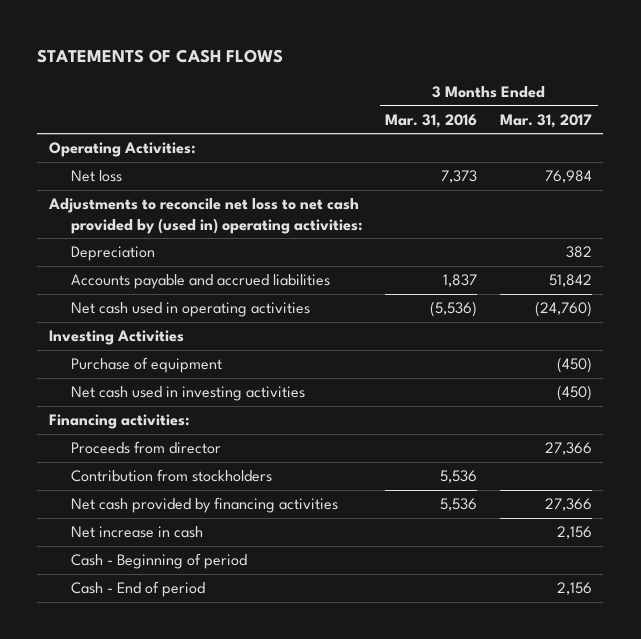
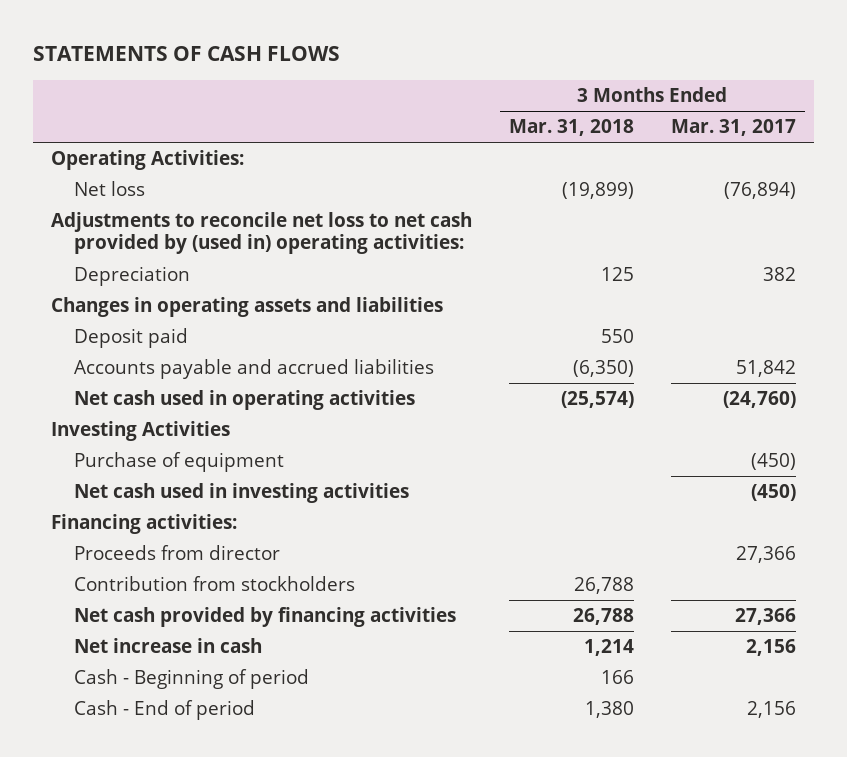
[385,113,478,128] Mar. 31, 2016 -> none
none -> [509,119,635,137] Mar. 31, 2018
[544,170,592,184] 76,984 -> [723,182,796,200] (76,894)
none -> [51,297,444,318] Changes in operating assets and liabilities
none -> [73,328,188,349] Deposit paid

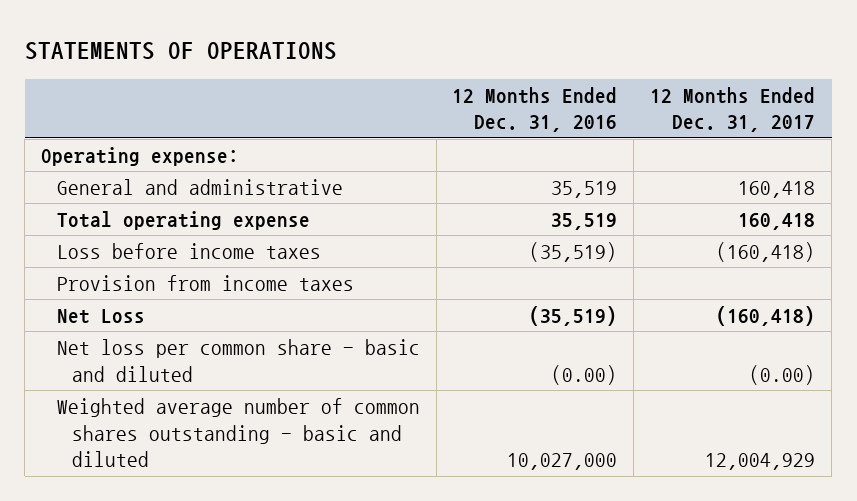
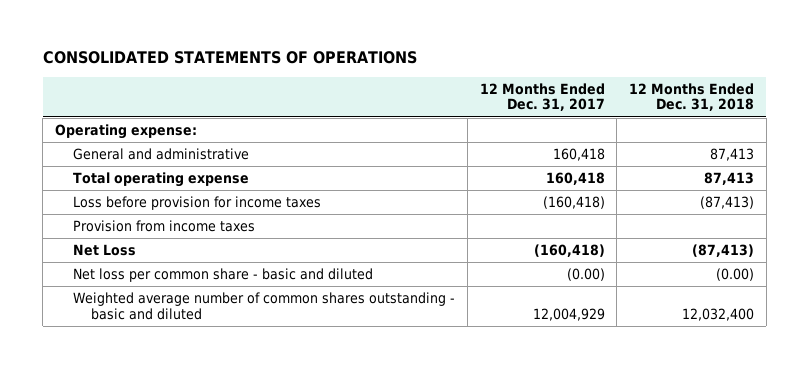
[24,41,337,60] STATEMENTS OF OPERATIONS -> [42,51,417,65] CONSOLIDATED STATEMENTS OF OPERATIONS
[452,86,618,133] 12 Months Ended Dec. 31, 2016 -> none
none -> [629,82,755,112] 12 Months Ended Dec. 31, 2018
[56,242,321,259] Loss before income taxes -> [73,196,322,211] Loss before provision for income taxes

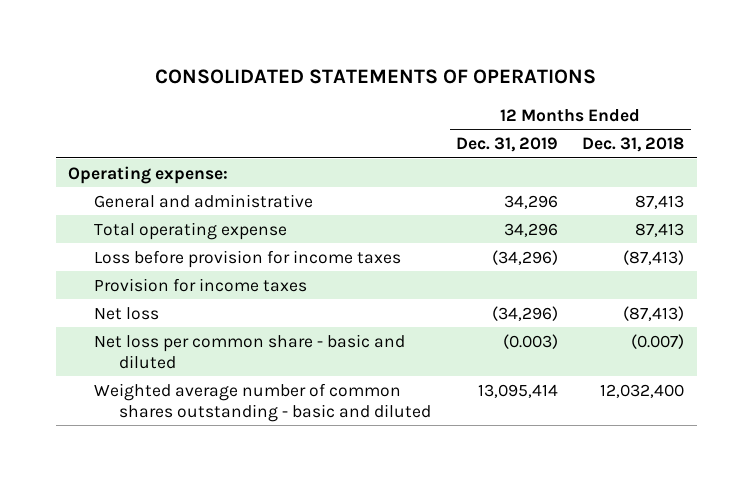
[479,82,605,112] 12 Months Ended Dec. 31, 2017 -> none
none -> [455,136,558,152] Dec. 31, 2019
[73,220,256,233] Provision from income taxes -> [93,277,307,292] Provision for income taxes
[73,244,137,257] Net Loss -> [93,306,159,320] Net loss
[716,268,755,282] (0.00) -> [631,333,685,349] (0.007)

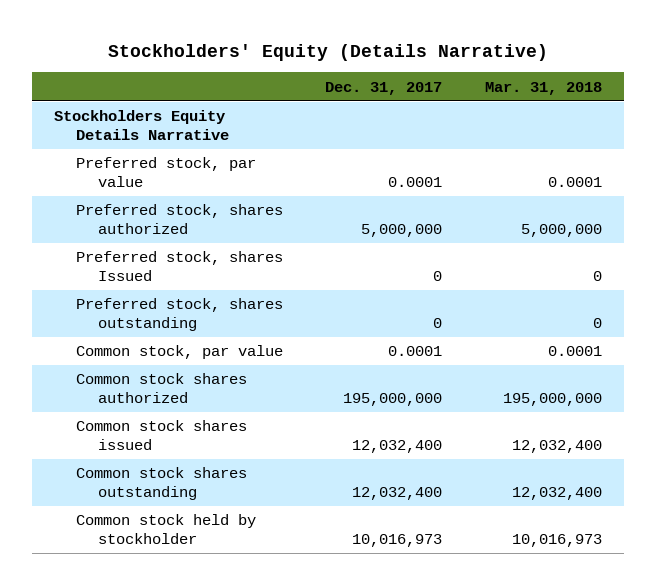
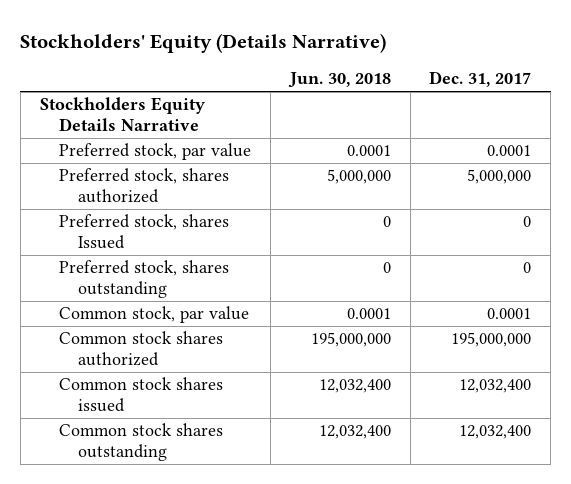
[485,81,603,95] Mar. 31, 2018 -> none
none -> [287,72,391,89] Jun. 30, 2018
[75,514,256,544] Common stock held by stockholder -> none

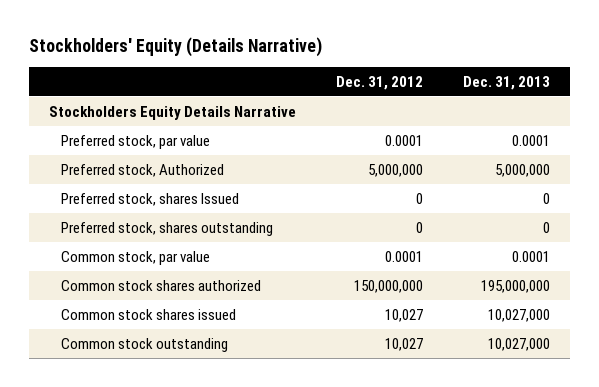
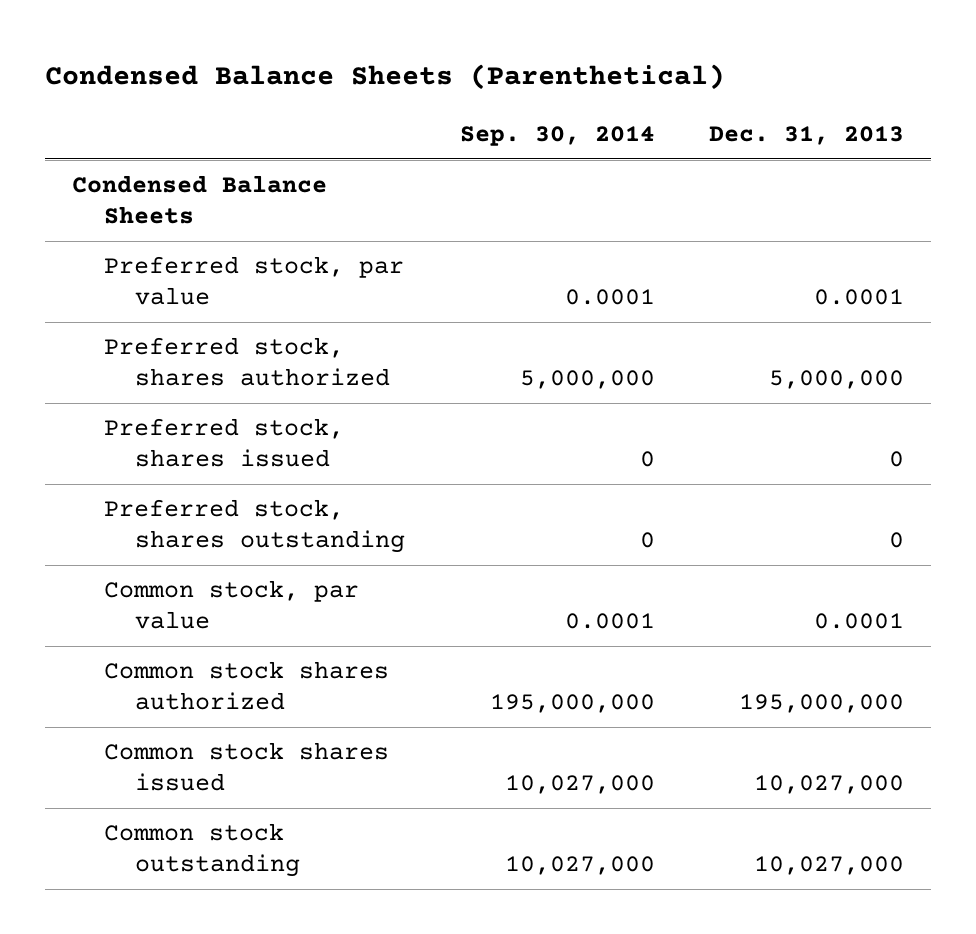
[28,36,322,57] Stockholders' Equity (Details Narrative) -> [45,63,726,90] Condensed Balance Sheets (Parenthetical)
[335,75,423,90] Dec. 31, 2012 -> none
none -> [459,126,655,147] Sep. 30, 2014
[48,105,296,120] Stockholders Equity Details Narrative -> none
none -> [72,175,328,224] Condensed Balance Sheets
[61,163,225,177] Preferred stock, Authorized -> [103,337,391,386] Preferred stock, shares authorized
[61,192,240,206] Preferred stock, shares Issued -> [103,418,344,467] Preferred stock, shares issued

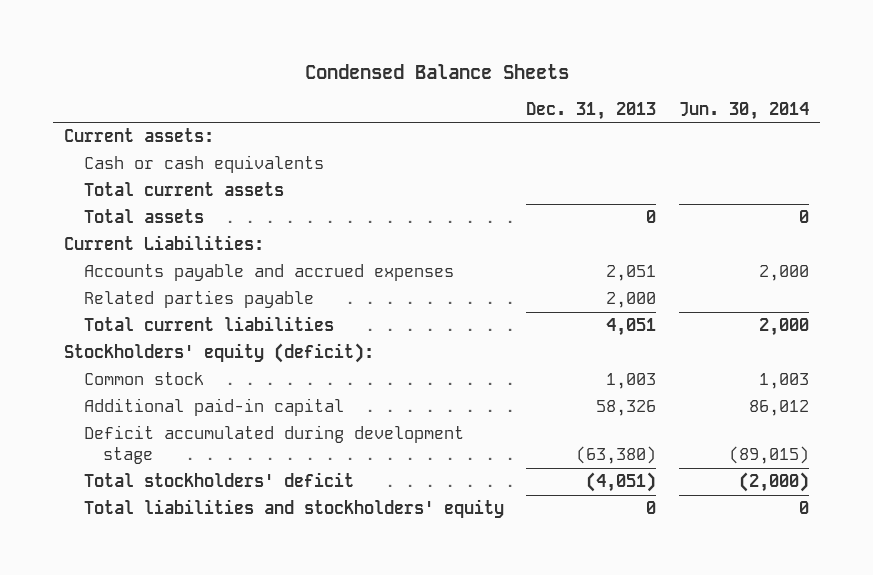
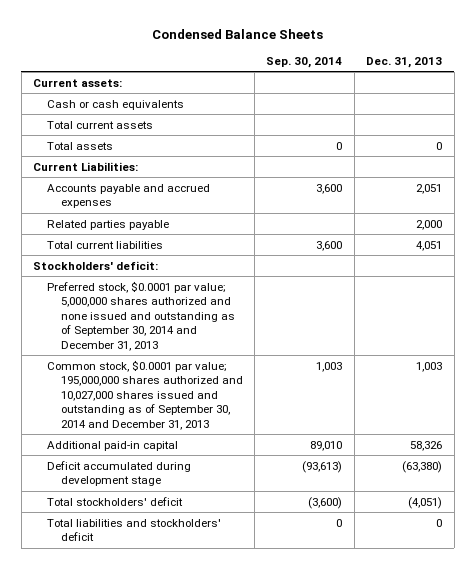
[678,101,809,120] Jun. 30, 2014 -> none
none -> [266,56,343,68] Sep. 30, 2014
[64,343,375,364] Stockholders' equity (deficit): -> [33,260,159,270] Stockholders' deficit:
none -> [47,280,235,351] Preferred stock, $0.0001 par value; 5,000,000 shares authorized and none issued and outstanding as of September 30, 2014 and December 31, 2013
[83,372,204,386] Common stock -> [47,359,243,430] Common stock, $0.0001 par value; 195,000,000 shares authorized and 10,027,000 shares issued and outstanding as of September 30, 2014 and December 31, 2013
[83,499,504,519] Total liabilities and stockholders' equity -> [47,518,222,542] Total liabilities and stockholders' deficit

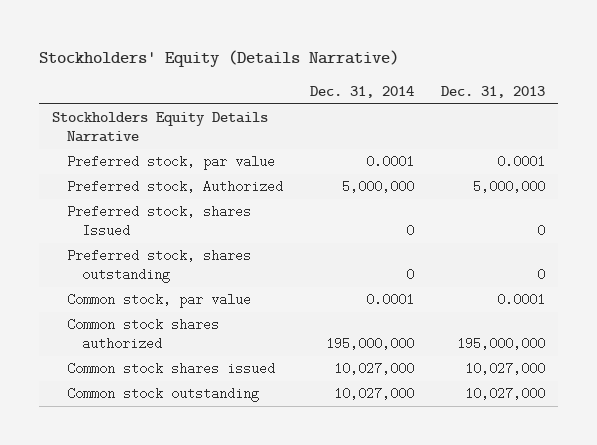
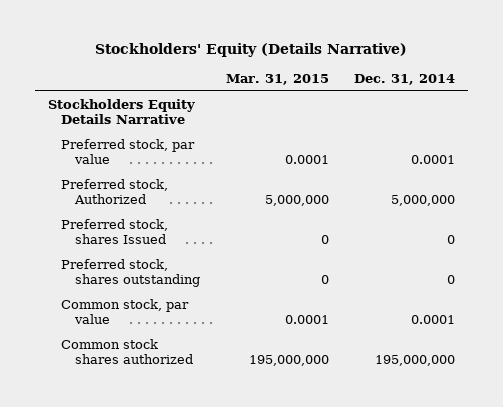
[440,86,545,99] Dec. 31, 2013 -> none
none -> [225,73,329,85] Mar. 31, 2015
[67,362,276,376] Common stock shares issued -> none
[67,387,260,403] Common stock outstanding -> none

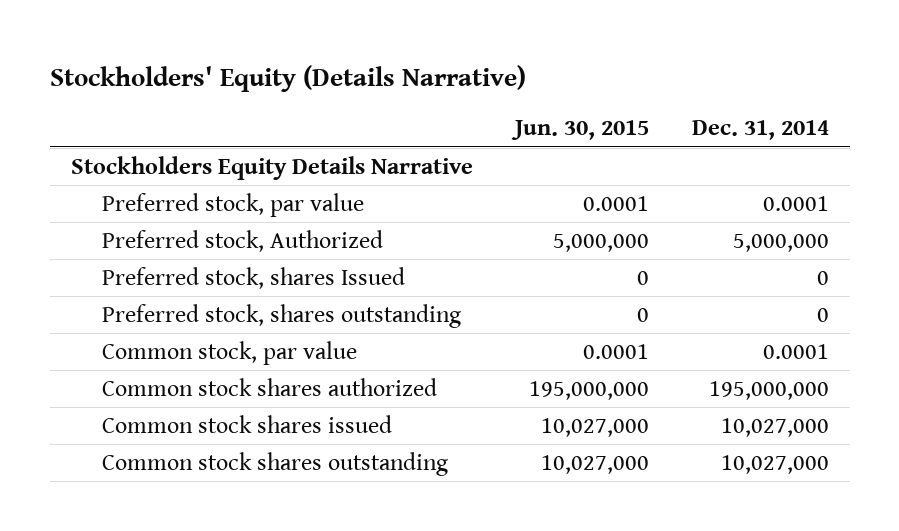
[225,73,329,85] Mar. 31, 2015 -> none
none -> [511,120,650,141] Jun. 30, 2015
none -> [101,414,392,433] Common stock shares issued
none -> [101,451,448,476] Common stock shares outstanding

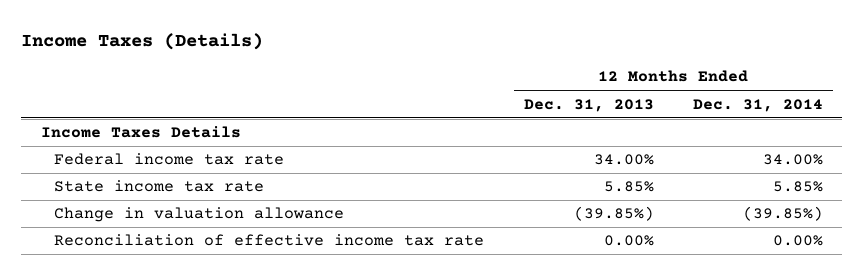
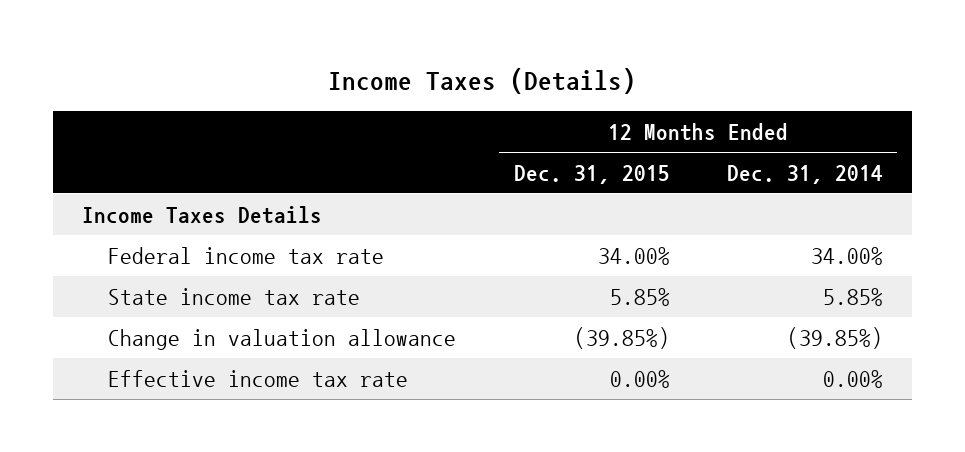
[523,98,654,112] Dec. 31, 2013 -> none
none -> [513,164,670,184] Dec. 31, 2015
[54,234,485,247] Reconciliation of effective income tax rate -> [108,369,409,387] Effective income tax rate

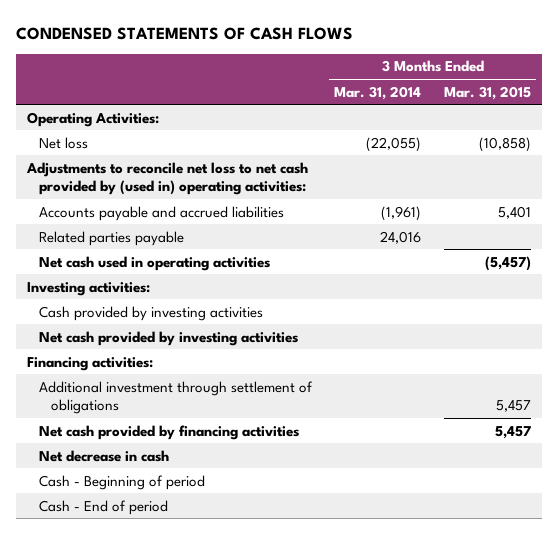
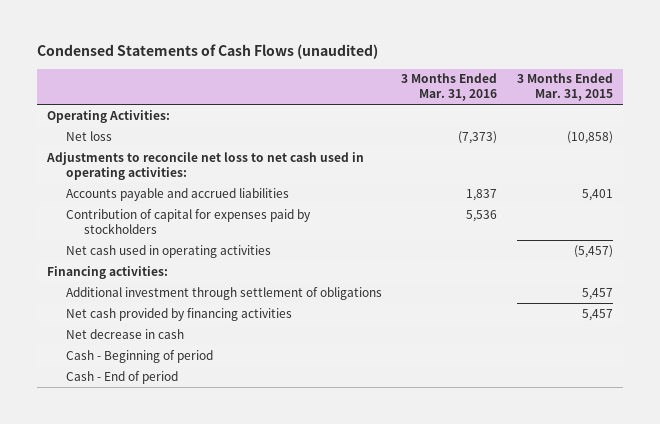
[15,26,353,40] CONDENSED STATEMENTS OF CASH FLOWS -> [37,44,379,60] Condensed Statements of Cash Flows (unaudited)
[334,85,422,100] Mar. 31, 2014 -> none
none -> [401,73,498,102] 3 Months Ended Mar. 31, 2016
[25,161,308,196] Adjustments to reconcile net loss to net cash provided by (used in) operating activities: -> [46,151,365,180] Adjustments to reconcile net loss to net cash used in operating activities:
[39,230,185,246] Related parties payable -> none
none -> [65,208,311,234] Contribution of capital for expenses paid by stockholders
[26,281,150,296] Investing activities: -> none
[39,305,264,321] Cash provided by investing activities -> none
[39,330,299,346] Net cash provided by investing activities -> none

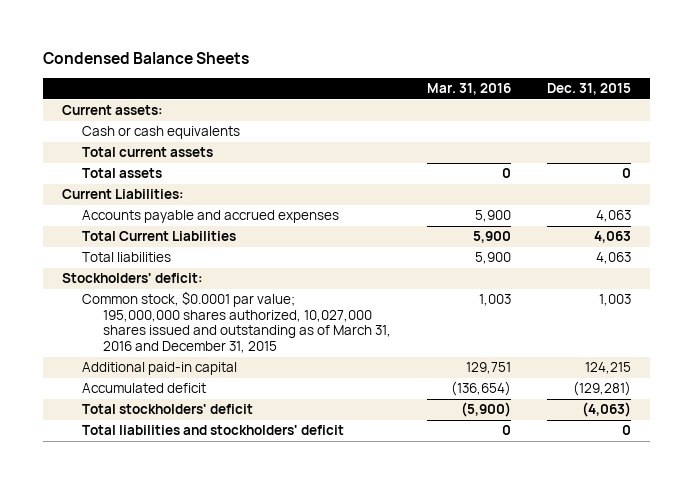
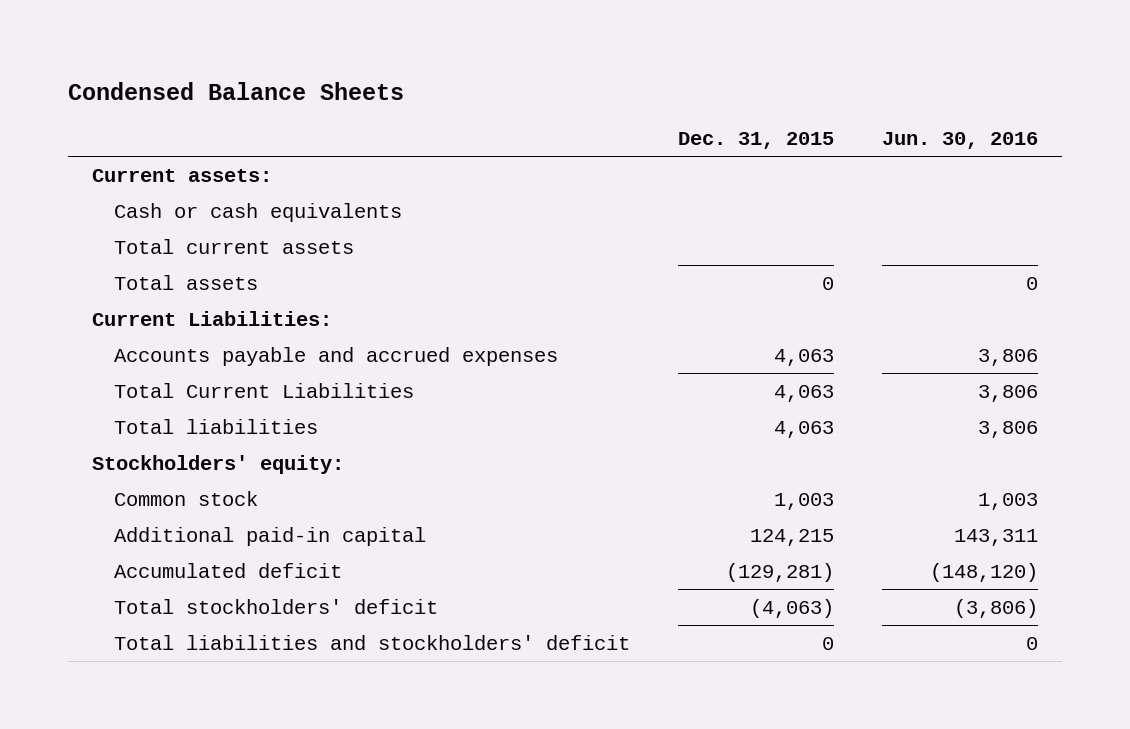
[427,83,512,96] Mar. 31, 2016 -> none
none -> [881,132,1038,150] Jun. 30, 2016
[61,273,203,284] Stockholders' deficit: -> [92,454,345,474] Stockholders' equity:
[82,291,391,353] Common stock, $0.0001 par value; 195,000,000 shares authorized, 10,027,000 shares issued and outstanding as of March 31, 2016 and December 31, 2015 -> [114,490,259,506] Common stock

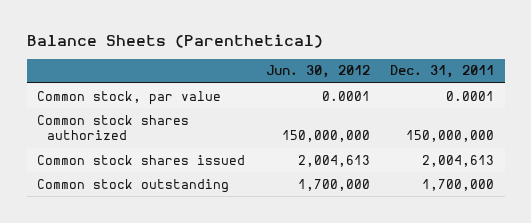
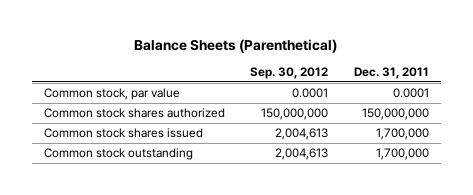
[265,65,370,79] Jun. 30, 2012 -> none
none -> [250,67,329,80] Sep. 30, 2012
[422,154,495,167] 2,004,613 -> [375,128,429,141] 1,700,000

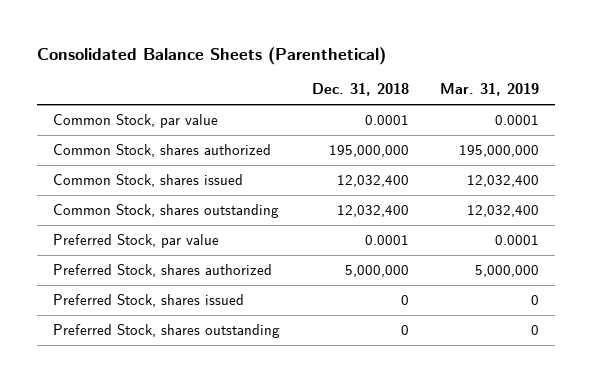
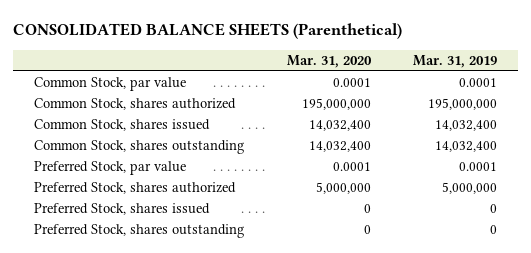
[37,46,387,65] Consolidated Balance Sheets (Parenthetical) -> [13,23,403,40] CONSOLIDATED BALANCE SHEETS (Parenthetical)
[311,83,409,97] Dec. 31, 2018 -> none
none -> [286,54,372,68] Mar. 31, 2020
[467,175,540,188] 12,032,400 -> [435,120,498,132] 14,032,400
[467,205,540,218] 12,032,400 -> [435,141,498,153] 14,032,400

